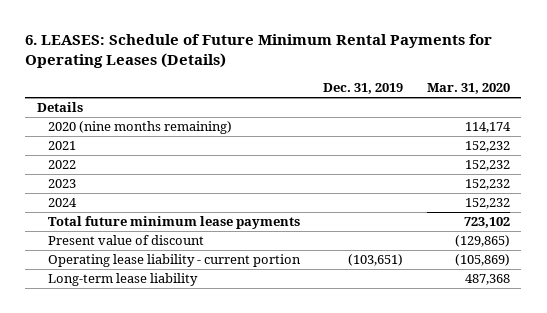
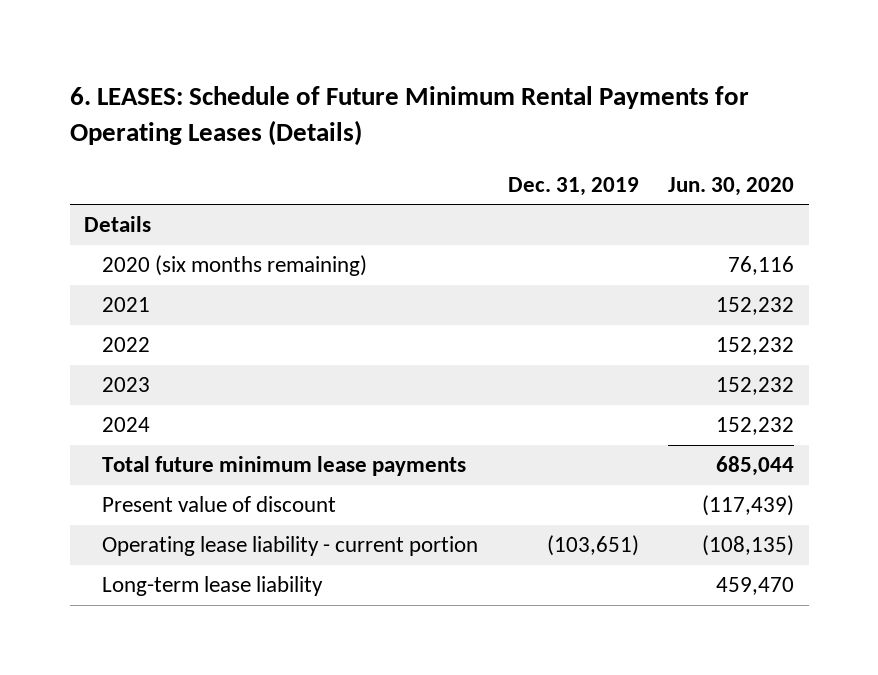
[426,83,510,95] Mar. 31, 2020 -> none
none -> [668,176,795,196] Jun. 30, 2020
[48,121,233,135] 2020 (nine months remaining) -> [102,255,368,277] 2020 (six months remaining)

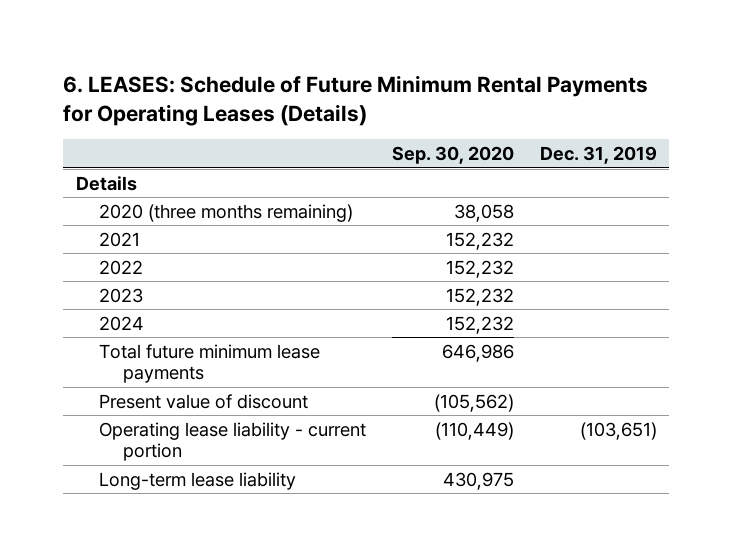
[668,176,795,196] Jun. 30, 2020 -> none
none -> [391,146,514,165] Sep. 30, 2020
[102,255,368,277] 2020 (six months remaining) -> [99,203,354,222] 2020 (three months remaining)

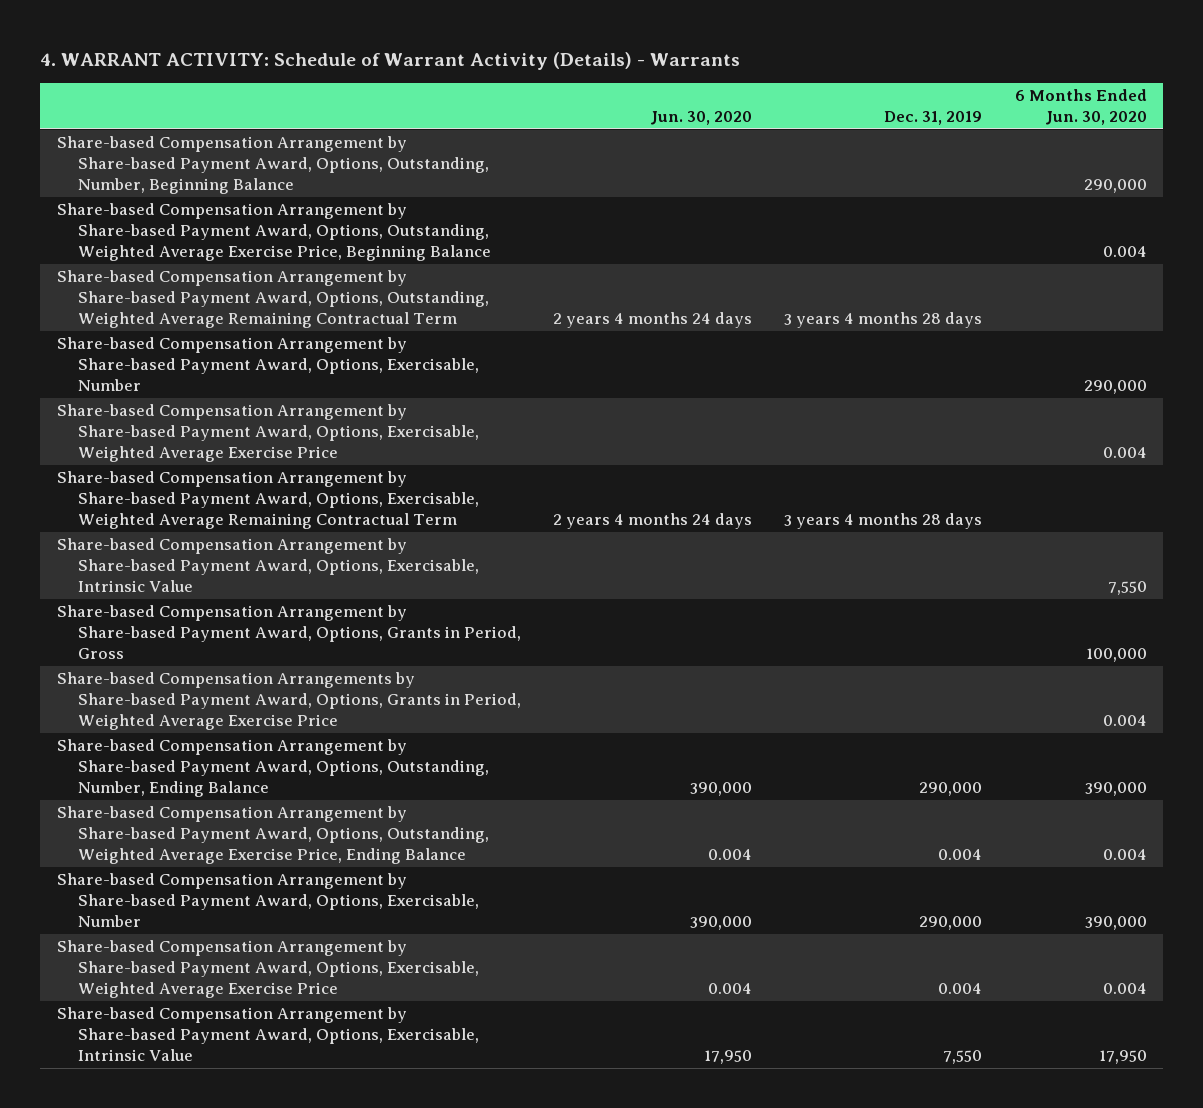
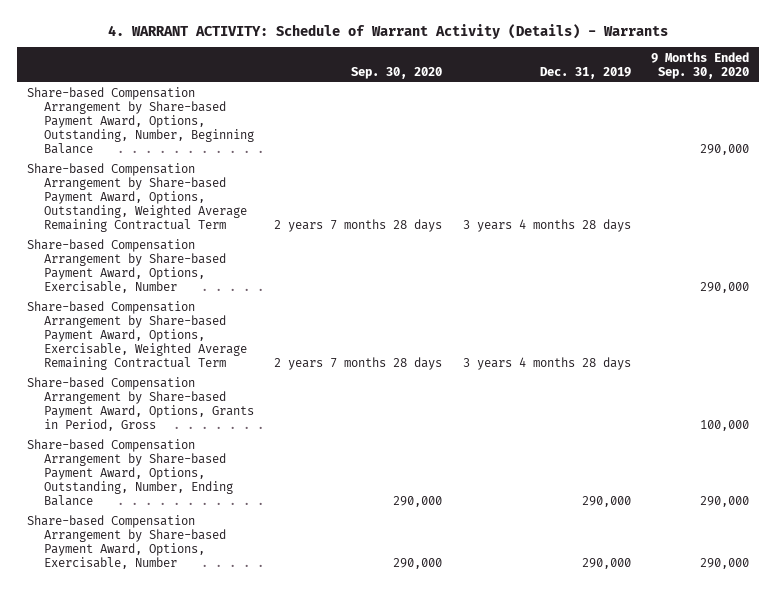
[650,111,753,126] Jun. 30, 2020 -> none
[1014,89,1147,126] 6 Months Ended Jun. 30, 2020 -> none
none -> [351,66,443,79] Sep. 30, 2020
none -> [650,51,749,79] 9 Months Ended Sep. 30, 2020
[56,203,491,261] Share-based Compensation Arrangement by Share-based Payment Award, Options, Outstanding, Weighted Average Exercise Price, Beginning Balance -> none
[56,404,479,462] Share-based Compensation Arrangement by Share-based Payment Award, Options, Exercisable, Weighted Average Exercise Price -> none
[56,538,479,592] Share-based Compensation Arrangement by Share-based Payment Award, Options, Exercisable, Intrinsic Value -> none
[56,672,521,730] Share-based Compensation Arrangements by Share-based Payment Award, Options, Grants in Period, Weighted Average Exercise Price -> none
[56,806,489,864] Share-based Compensation Arrangement by Share-based Payment Award, Options, Outstanding, Weighted Average Exercise Price, Ending Balance -> none
[56,940,479,998] Share-based Compensation Arrangement by Share-based Payment Award, Options, Exercisable, Weighted Average Exercise Price -> none
[56,1007,479,1061] Share-based Compensation Arrangement by Share-based Payment Award, Options, Exercisable, Intrinsic Value -> none

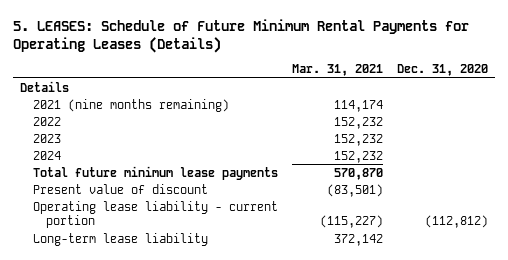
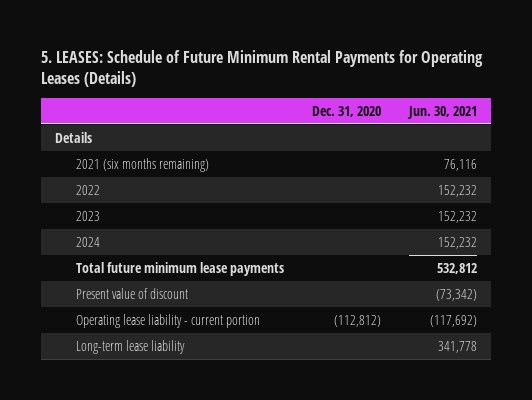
[291,64,383,77] Mar. 31, 2021 -> none
none -> [407,105,478,119] Jun. 30, 2021
[32,98,229,112] 2021 (nine months remaining) -> [76,157,210,172] 2021 (six months remaining)

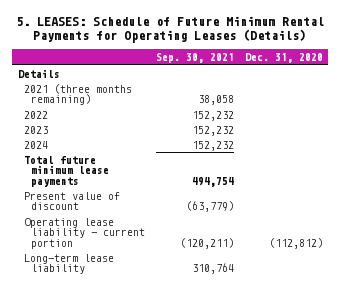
[407,105,478,119] Jun. 30, 2021 -> none
none -> [155,52,234,63] Sep. 30, 2021
[76,157,210,172] 2021 (six months remaining) -> [24,83,133,106] 2021 (three months remaining)

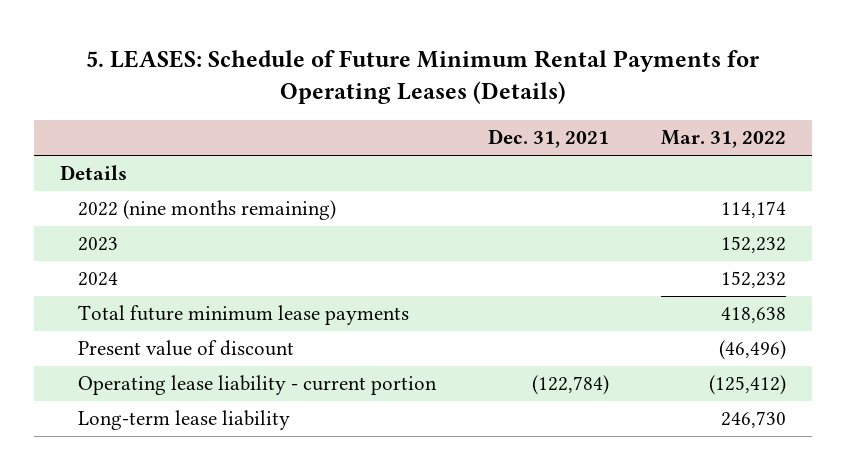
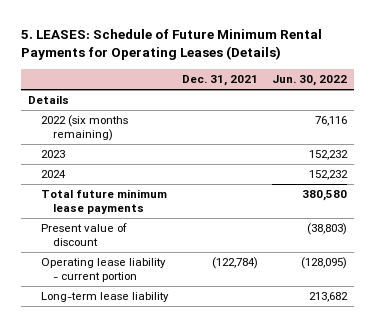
[660,130,786,149] Mar. 31, 2022 -> none
none -> [272,75,348,87] Jun. 30, 2022
[77,200,336,221] 2022 (nine months remaining) -> [40,115,128,142] 2022 (six months remaining)

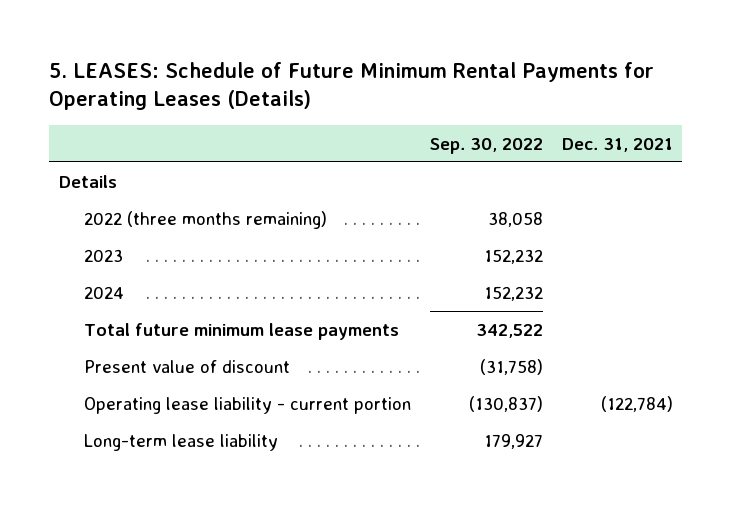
[272,75,348,87] Jun. 30, 2022 -> none
none -> [429,137,543,154] Sep. 30, 2022
[40,115,128,142] 2022 (six months remaining) -> [83,210,327,229] 2022 (three months remaining)

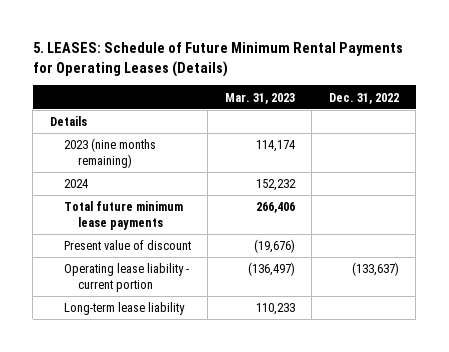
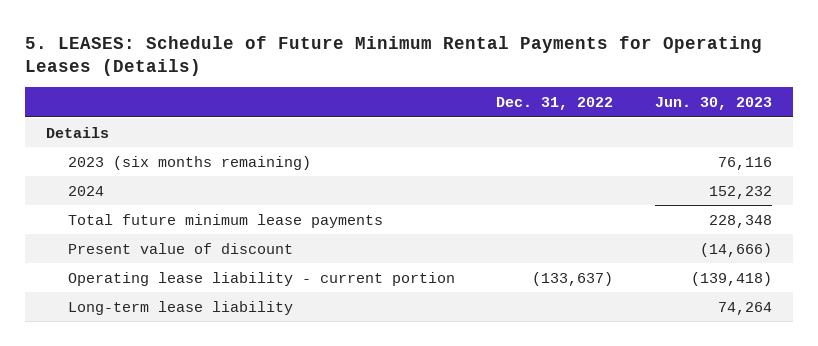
[224,92,295,104] Mar. 31, 2023 -> none
none -> [654,96,772,110] Jun. 30, 2023
[63,138,156,168] 2023 (nine months remaining) -> [67,155,311,170] 2023 (six months remaining)

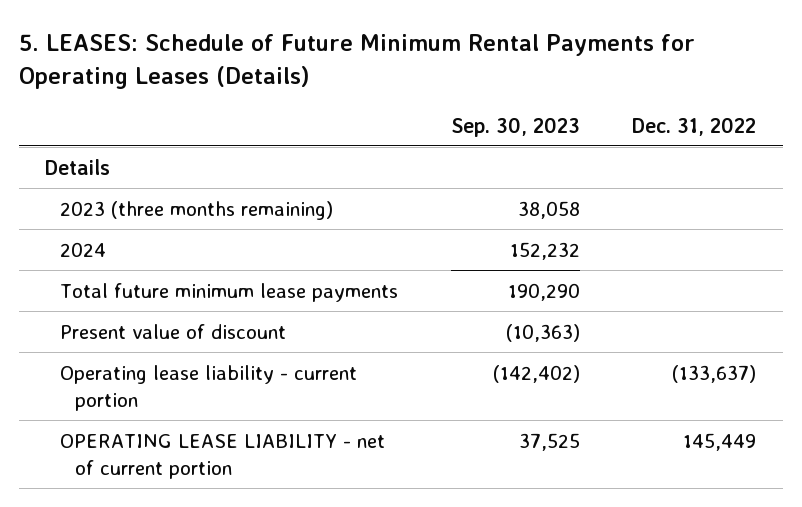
[654,96,772,110] Jun. 30, 2023 -> none
none -> [450,116,580,137] Sep. 30, 2023
[67,155,311,170] 2023 (six months remaining) -> [60,200,334,220] 2023 (three months remaining)
[67,300,293,315] Long-term lease liability -> none
none -> [60,433,386,479] OPERATING LEASE LIABILITY - net of current portion

